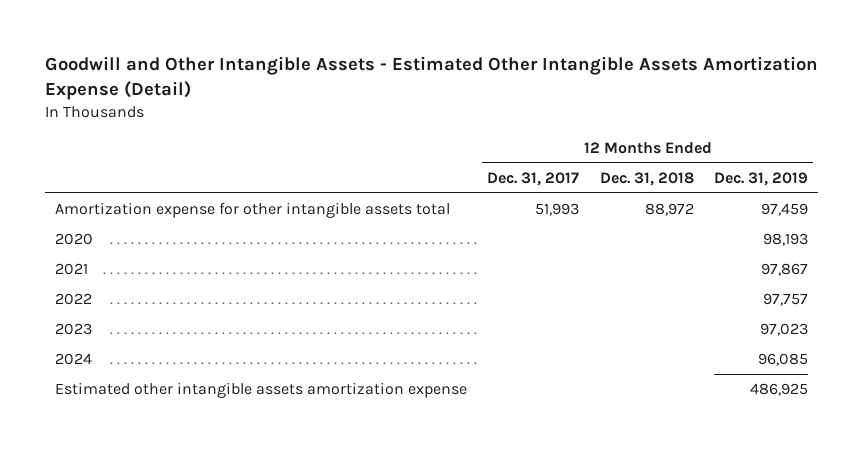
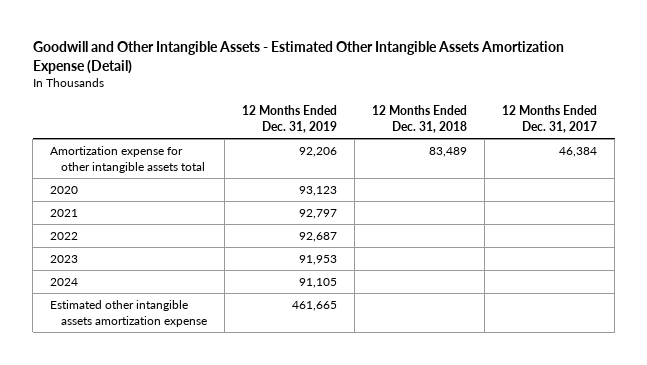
[535,203,580,217] 51,993 -> [559,147,598,158] 46,384
[644,203,694,217] 88,972 -> [429,147,468,158] 83,489
[761,203,809,217] 97,459 -> [299,147,338,158] 92,206
[763,233,809,247] 98,193 -> [299,186,338,197] 93,123
[761,263,809,277] 97,867 -> [299,209,338,220] 92,797
[763,293,809,307] 97,757 -> [299,232,338,243] 92,687
[760,323,809,337] 97,023 -> [299,255,338,266] 91,953
[758,353,809,367] 96,085 -> [299,278,338,289] 91,105
[750,383,809,397] 486,925 -> [292,301,338,312] 461,665

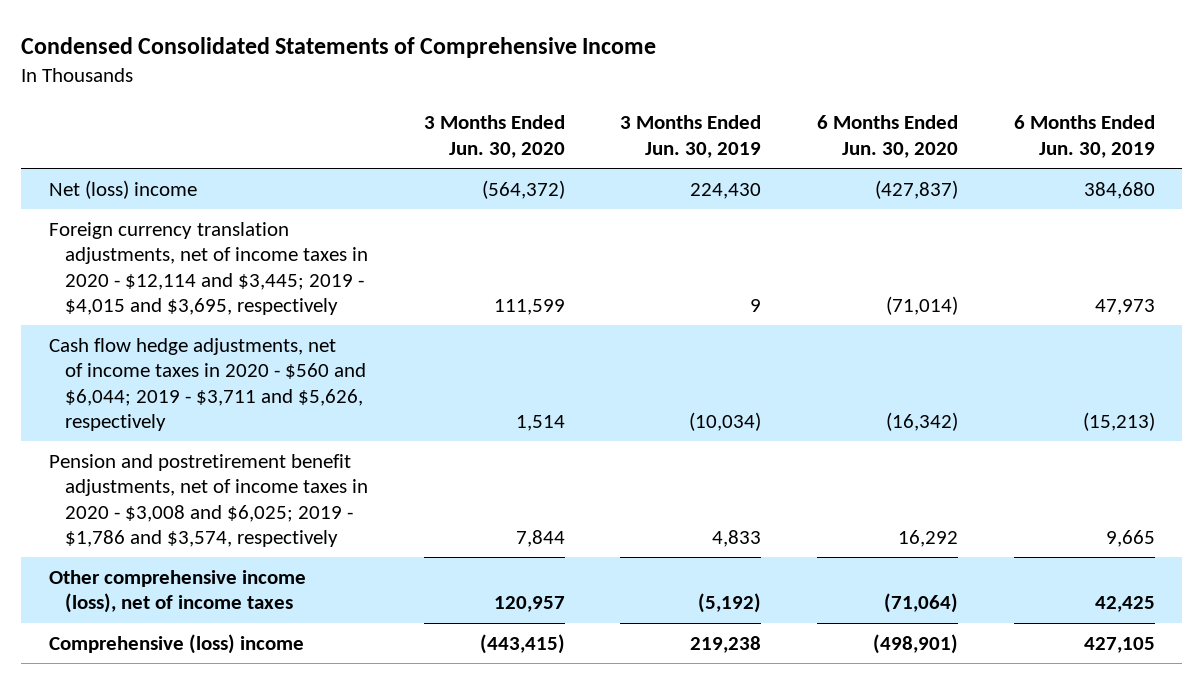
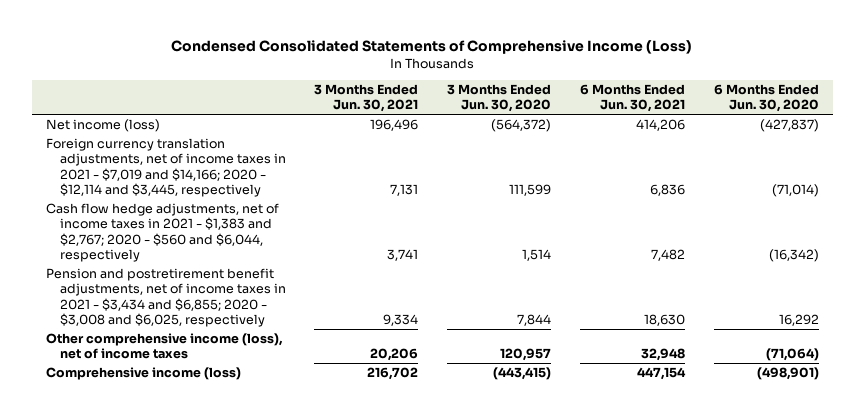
[21,36,657,58] Condensed Consolidated Statements of Comprehensive Income -> [171,39,693,54] Condensed Consolidated Statements of Comprehensive Income (Loss)
[620,115,762,158] 3 Months Ended Jun. 30, 2019 -> none
[1013,115,1155,158] 6 Months Ended Jun. 30, 2019 -> none
none -> [314,83,419,113] 3 Months Ended Jun. 30, 2021
none -> [580,83,686,113] 6 Months Ended Jun. 30, 2021
[49,179,198,199] Net (loss) income -> [46,118,161,132] Net income (loss)
[49,221,369,315] Foreign currency translation adjustments, net of income taxes in 2020 - $12,114 and $3,445; 2019 - $4,015 and $3,695, respectively -> [46,137,286,198] Foreign currency translation adjustments, net of income taxes in 2021 - $7,019 and $14,166; 2020 - $12,114 and $3,445, respectively
[49,337,367,431] Cash flow hedge adjustments, net of income taxes in 2020 - $560 and $6,044; 2019 - $3,711 and $5,626, respectively -> [46,202,280,263] Cash flow hedge adjustments, net of income taxes in 2021 - $1,383 and $2,767; 2020 - $560 and $6,044, respectively
[49,453,369,547] Pension and postretirement benefit adjustments, net of income taxes in 2020 - $3,008 and $6,025; 2019 - $1,786 and $3,574, respectively -> [46,267,286,328] Pension and postretirement benefit adjustments, net of income taxes in 2021 - $3,434 and $6,855; 2020 - $3,008 and $6,025, respectively
[49,633,305,654] Comprehensive (loss) income -> [46,366,242,380] Comprehensive income (loss)

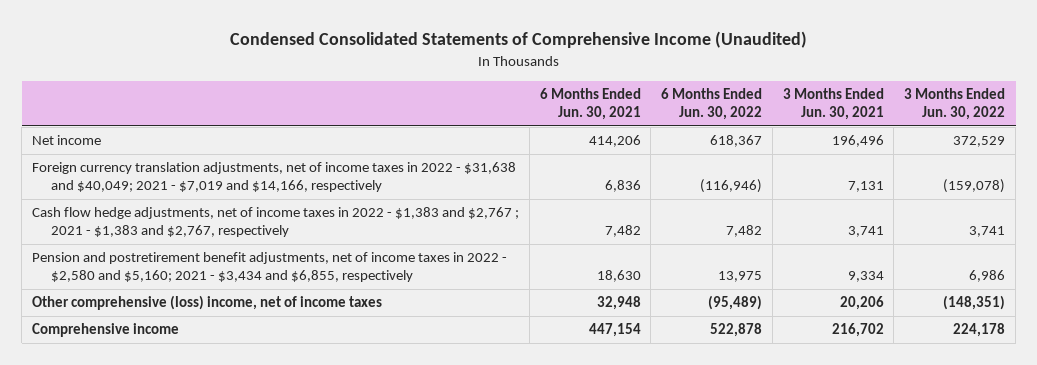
[171,39,693,54] Condensed Consolidated Statements of Comprehensive Income (Loss) -> [229,31,807,49] Condensed Consolidated Statements of Comprehensive Income (Unaudited)
[447,83,552,113] 3 Months Ended Jun. 30, 2020 -> none
[713,83,819,113] 6 Months Ended Jun. 30, 2020 -> none
none -> [661,88,763,121] 6 Months Ended Jun. 30, 2022
none -> [904,88,1006,121] 3 Months Ended Jun. 30, 2022
[46,118,161,132] Net income (loss) -> [31,135,101,146] Net income
[46,137,286,198] Foreign currency translation adjustments, net of income taxes in 2021 - $7,019 and $14,166; 2020 - $12,114 and $3,445, respectively -> [31,162,516,193] Foreign currency translation adjustments, net of income taxes in 2022 - $31,638 and $40,049; 2021 - $7,019 and $14,166, respectively
[46,202,280,263] Cash flow hedge adjustments, net of income taxes in 2021 - $1,383 and $2,767; 2020 - $560 and $6,044, respectively -> [31,207,519,238] Cash flow hedge adjustments, net of income taxes in 2022 - $1,383 and $2,767 ; 2021 - $1,383 and $2,767, respectively
[46,267,286,328] Pension and postretirement benefit adjustments, net of income taxes in 2021 - $3,434 and $6,855; 2020 - $3,008 and $6,025, respectively -> [31,252,507,283] Pension and postretirement benefit adjustments, net of income taxes in 2022 - $2,580 and $5,160; 2021 - $3,434 and $6,855, respectively
[46,332,284,360] Other comprehensive income (loss), net of income taxes -> [31,295,382,311] Other comprehensive (loss) income, net of income taxes
[46,366,242,380] Comprehensive income (loss) -> [31,323,179,338] Comprehensive income

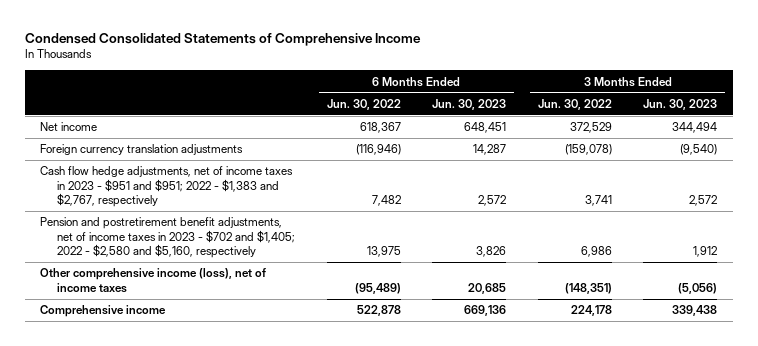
[229,31,807,49] Condensed Consolidated Statements of Comprehensive Income (Unaudited) -> [24,32,421,46] Condensed Consolidated Statements of Comprehensive Income
[539,88,641,121] 6 Months Ended Jun. 30, 2021 -> none
[782,88,884,121] 3 Months Ended Jun. 30, 2021 -> none
none -> [432,98,507,110] Jun. 30, 2023
none -> [643,98,718,110] Jun. 30, 2023
[31,162,516,193] Foreign currency translation adjustments, net of income taxes in 2022 - $31,638 and $40,049; 2021 - $7,019 and $14,166, respectively -> [40,144,244,156] Foreign currency translation adjustments
[31,207,519,238] Cash flow hedge adjustments, net of income taxes in 2022 - $1,383 and $2,767 ; 2021 - $1,383 and $2,767, respectively -> [40,166,294,207] Cash flow hedge adjustments, net of income taxes in 2023 - $951 and $951; 2022 - $1,383 and $2,767, respectively
[31,252,507,283] Pension and postretirement benefit adjustments, net of income taxes in 2022 - $2,580 and $5,160; 2021 - $3,434 and $6,855, respectively -> [40,217,295,258] Pension and postretirement benefit adjustments, net of income taxes in 2023 - $702 and $1,405; 2022 - $2,580 and $5,160, respectively
[31,295,382,311] Other comprehensive (loss) income, net of income taxes -> [40,268,267,293] Other comprehensive income (loss), net of income taxes

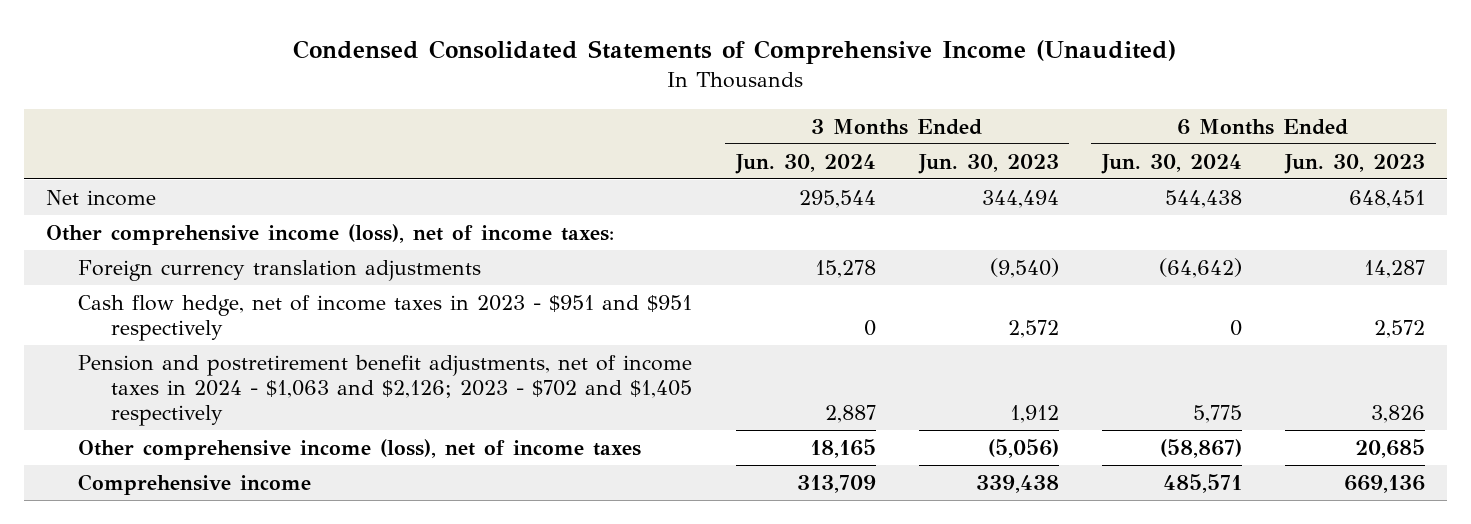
[24,32,421,46] Condensed Consolidated Statements of Comprehensive Income -> [293,39,1177,64] Condensed Consolidated Statements of Comprehensive Income (Unaudited)
[326,98,401,110] Jun. 30, 2022 -> none
[537,98,612,110] Jun. 30, 2022 -> none
none -> [734,153,876,174] Jun. 30, 2024
none -> [1100,153,1242,174] Jun. 30, 2024
none -> [45,223,614,245] Other comprehensive income (loss), net of income taxes:
[40,166,294,207] Cash flow hedge adjustments, net of income taxes in 2023 - $951 and $951; 2022 - $1,383 and $2,767, respectively -> [78,294,693,341] Cash flow hedge, net of income taxes in 2023 - $951 and $951 respectively
[40,217,295,258] Pension and postretirement benefit adjustments, net of income taxes in 2023 - $702 and $1,405; 2022 - $2,580 and $5,160, respectively -> [78,354,693,426] Pension and postretirement benefit adjustments, net of income taxes in 2024 - $1,063 and $2,126; 2023 - $702 and $1,405 respectively

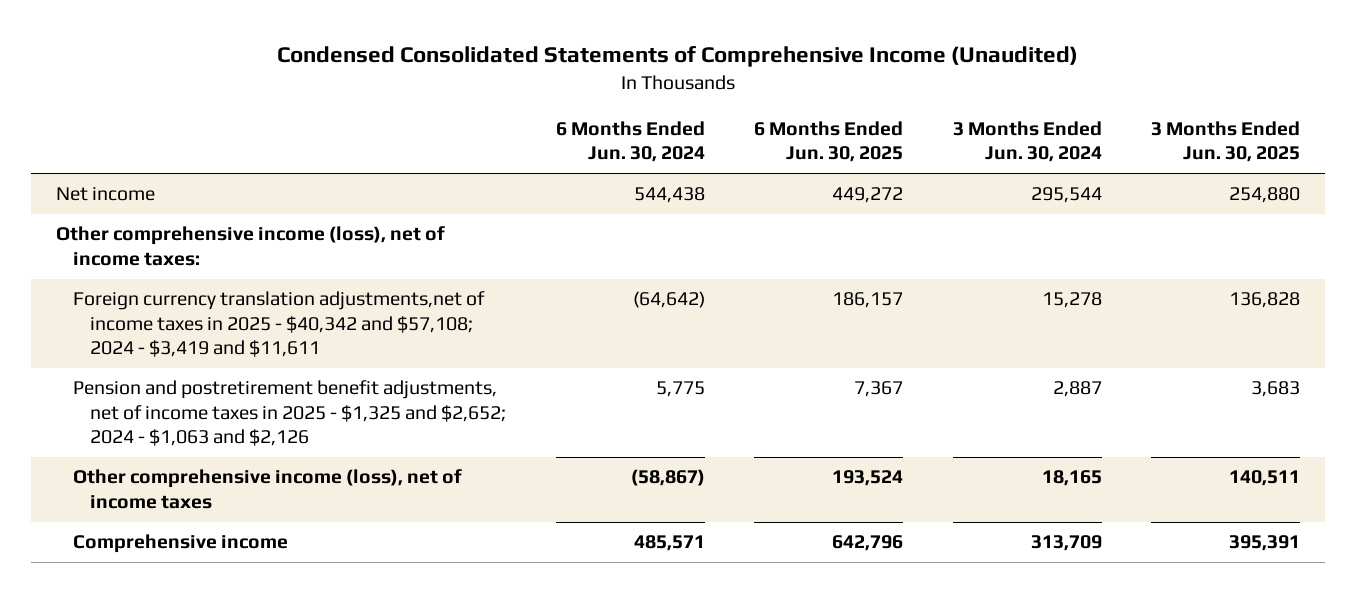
[917,153,1059,174] Jun. 30, 2023 -> none
[1283,153,1425,174] Jun. 30, 2023 -> none
none -> [754,120,904,163] 6 Months Ended Jun. 30, 2025
none -> [1151,120,1301,163] 3 Months Ended Jun. 30, 2025
[78,294,693,341] Cash flow hedge, net of income taxes in 2023 - $951 and $951 respectively -> none
[78,259,482,281] Foreign currency translation adjustments -> [73,291,486,358] Foreign currency translation adjustments,net of income taxes in 2025 - $40,342 and $57,108; 2024 - $3,419 and $11,611
[78,354,693,426] Pension and postretirement benefit adjustments, net of income taxes in 2024 - $1,063 and $2,126; 2023 - $702 and $1,405 respectively -> [73,380,507,447] Pension and postretirement benefit adjustments, net of income taxes in 2025 - $1,325 and $2,652; 2024 - $1,063 and $2,126

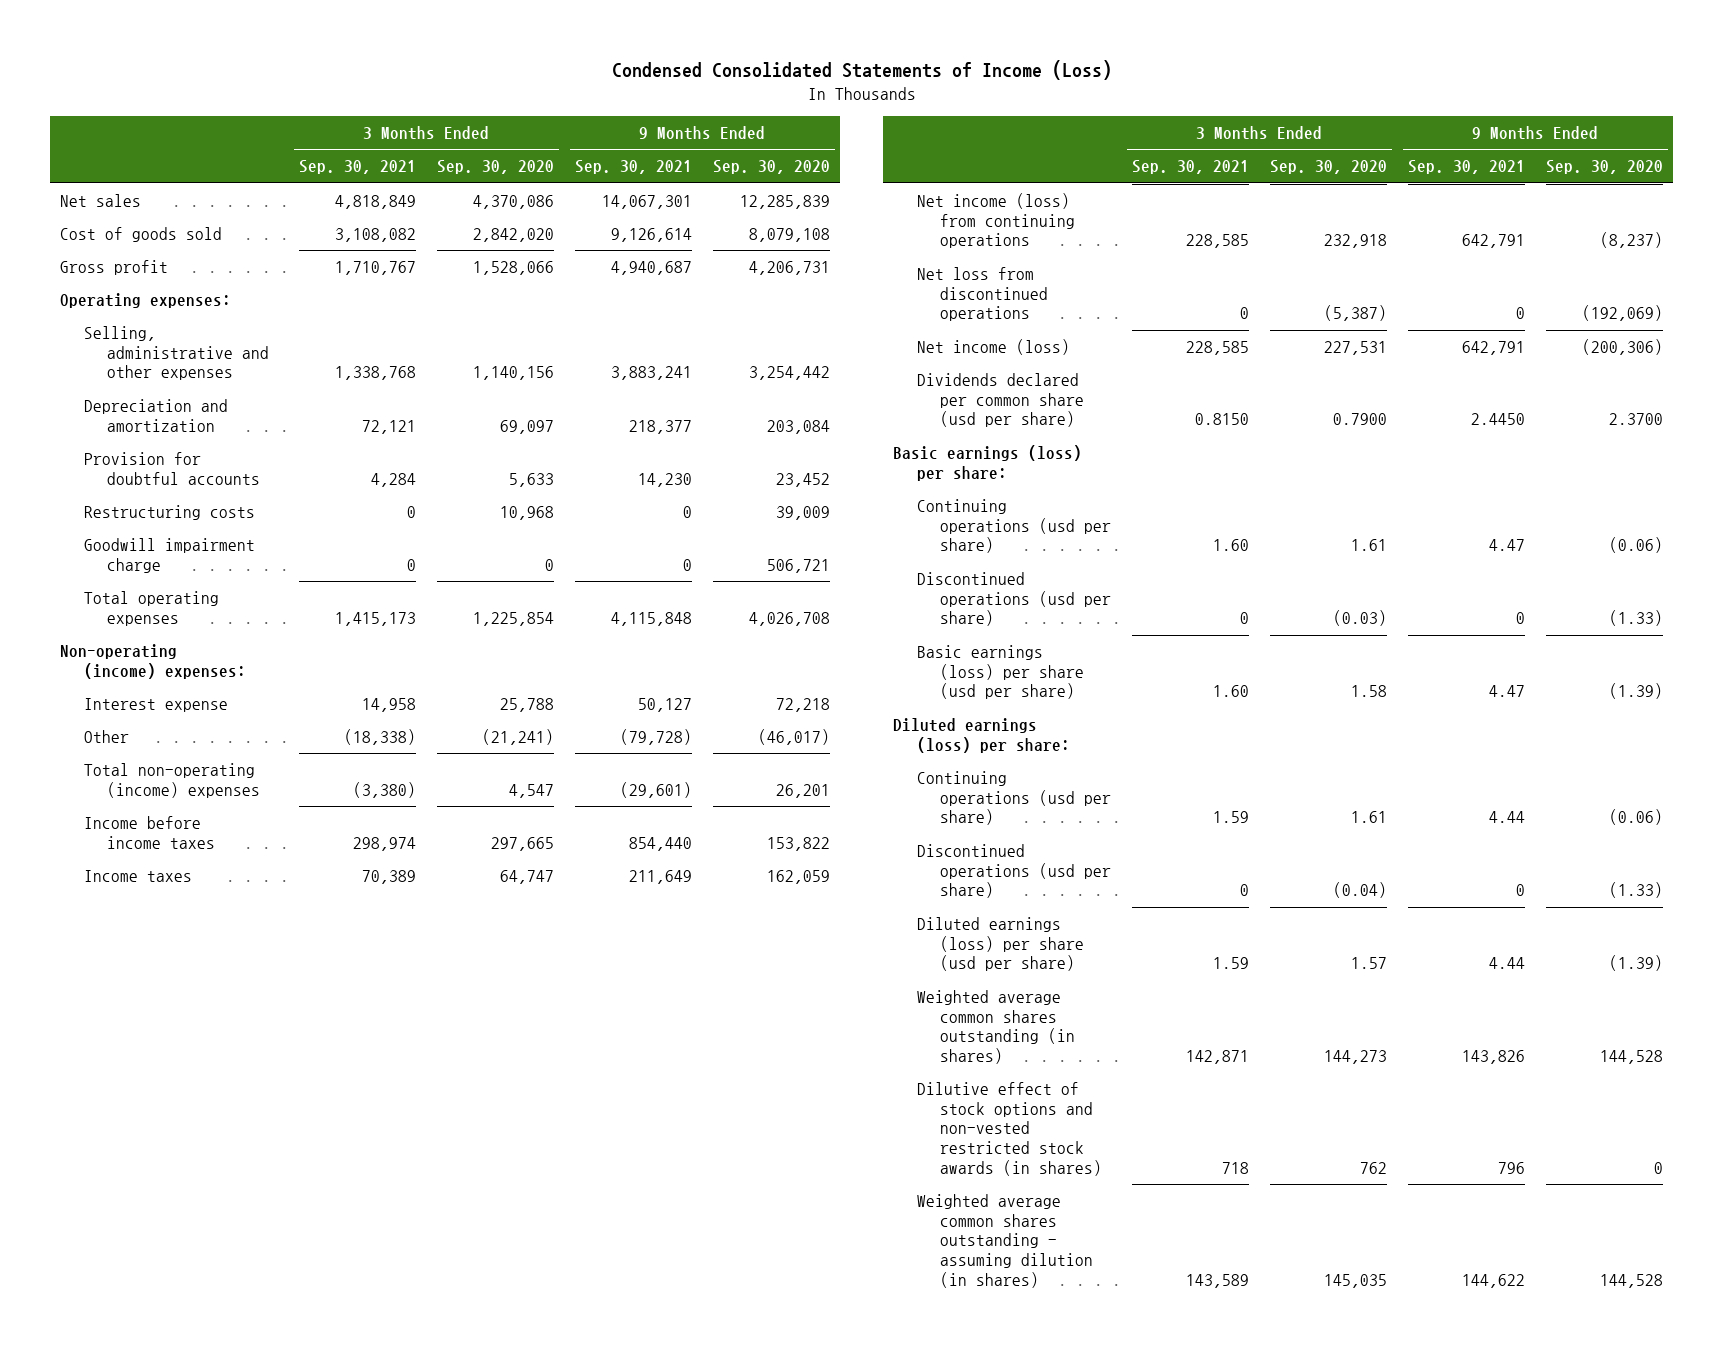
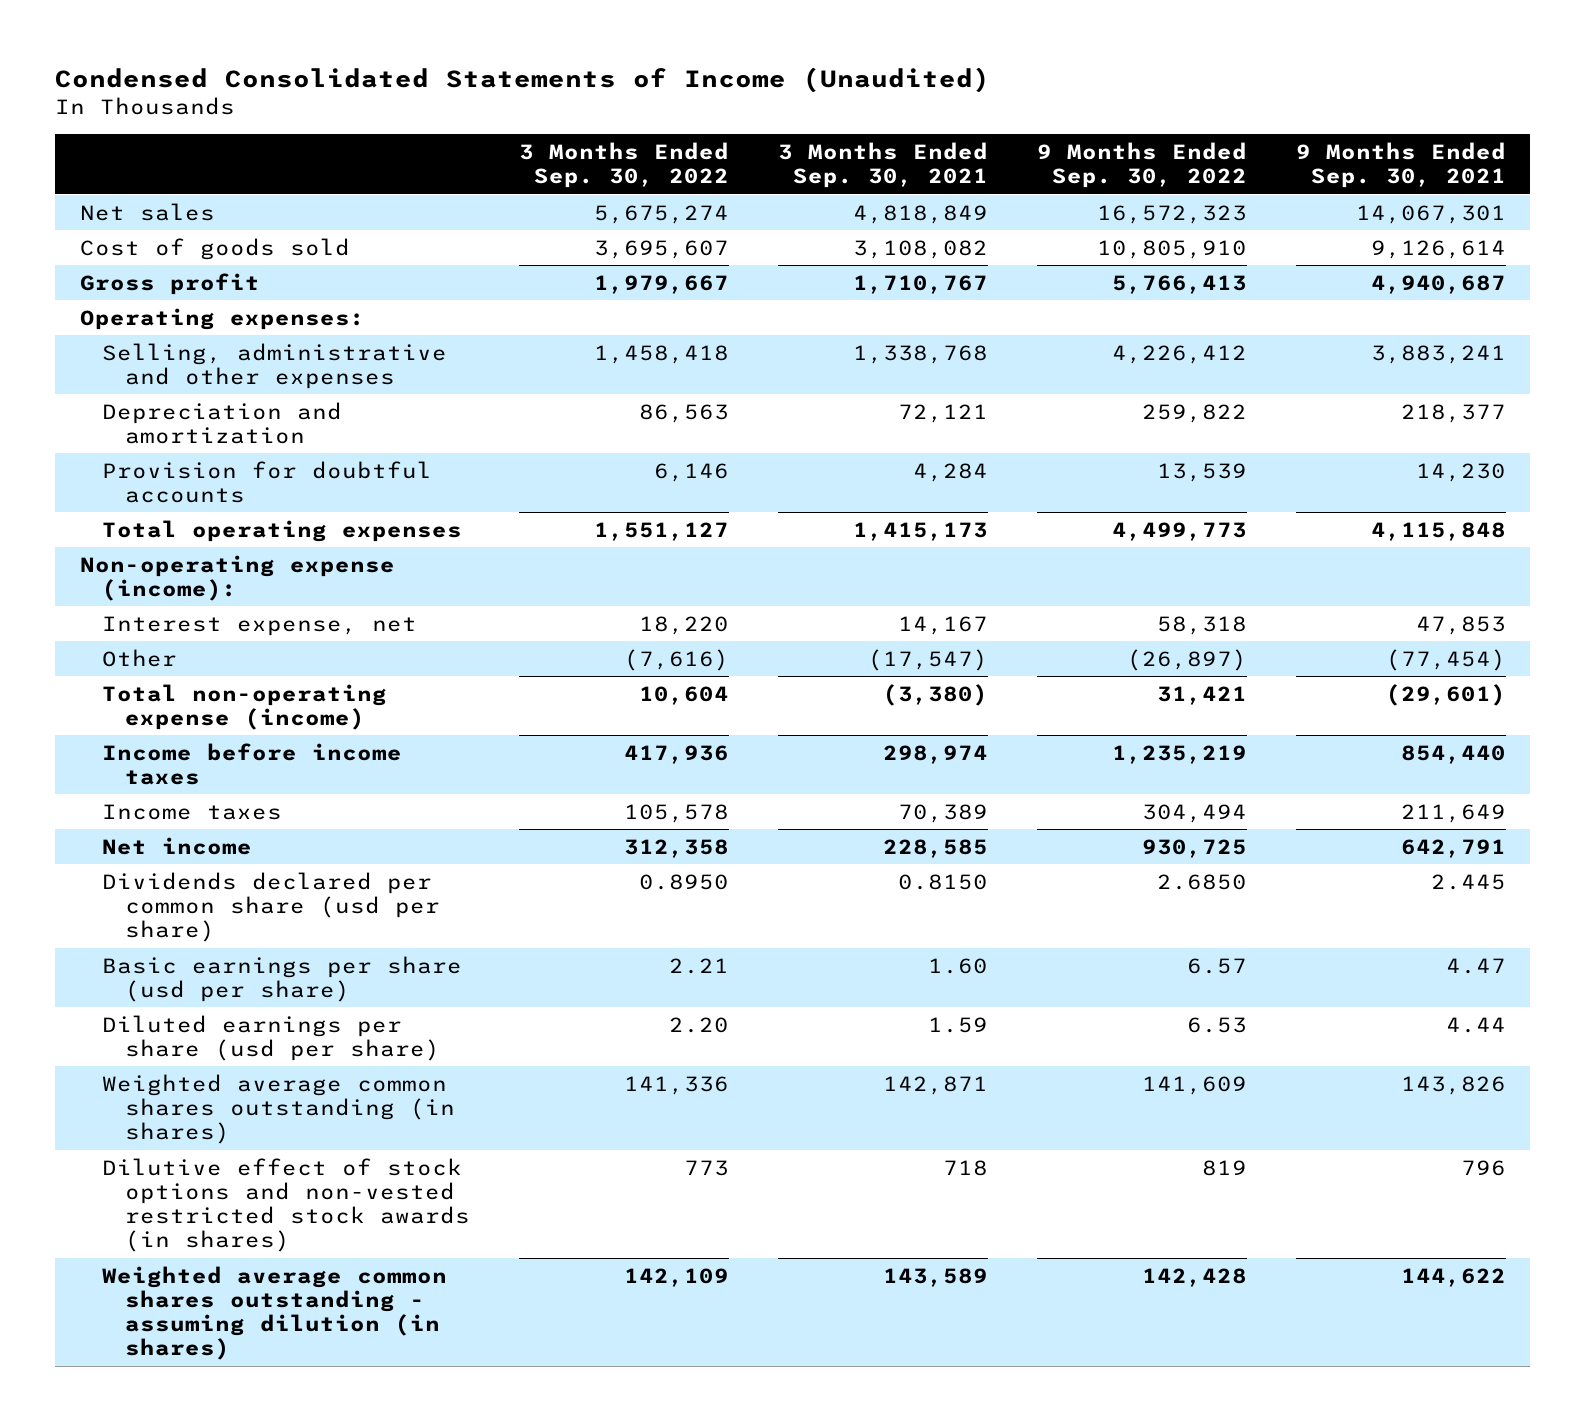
[611,60,1112,81] Condensed Consolidated Statements of Income (Loss) -> [55,66,991,93] Condensed Consolidated Statements of Income (Unaudited)
[436,160,554,175] Sep. 30, 2020 -> none
[712,160,830,175] Sep. 30, 2020 -> none
none -> [518,142,729,189] 3 Months Ended Sep. 30, 2022
none -> [1036,142,1247,189] 9 Months Ended Sep. 30, 2022
[83,505,255,521] Restructuring costs -> none
[83,538,255,573] Goodwill impairment charge -> none
[60,644,246,679] Non-operating (income) expenses: -> [79,554,395,601] Non-operating expense (income):
[83,698,228,713] Interest expense -> [102,615,418,636] Interest expense, net
[361,698,416,713] 14,958 -> [897,615,988,635] 14,167
[637,698,692,713] 50,127 -> [1415,615,1506,635] 47,853
[343,729,416,746] (18,338) -> [867,648,988,671] (17,547)
[619,729,692,746] (79,728) -> [1385,648,1506,671] (77,454)
[83,763,261,798] Total non-operating (income) expenses -> [102,683,388,730] Total non-operating expense (income)
[916,193,1076,249] Net income (loss) from continuing operations -> none
[916,267,1049,322] Net loss from discontinued operations -> none
[893,445,1083,481] Basic earnings (loss) per share: -> none
[916,499,1112,554] Continuing operations (usd per share) -> none
[916,572,1112,627] Discontinued operations (usd per share) -> none
[893,718,1070,753] Diluted earnings (loss) per share: -> none
[916,771,1112,826] Continuing operations (usd per share) -> none
[916,844,1112,899] Discontinued operations (usd per share) -> none
[916,339,1070,356] Net income (loss) -> [102,836,253,855] Net income
[1470,413,1525,426] 2.4450 -> [1430,873,1506,890] 2.445
[916,645,1085,700] Basic earnings (loss) per share (usd per share) -> [102,955,463,1002] Basic earnings per share (usd per share)
[916,917,1085,972] Diluted earnings (loss) per share (usd per share) -> [102,1014,440,1061] Diluted earnings per share (usd per share)

